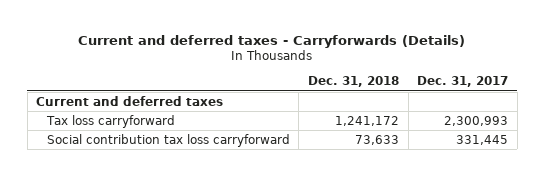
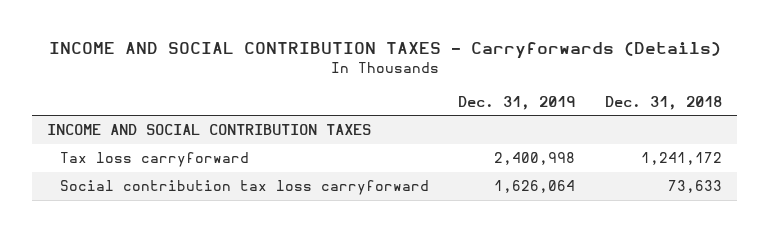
[78,34,466,48] Current and deferred taxes - Carryforwards (Details) -> [48,42,721,60] INCOME AND SOCIAL CONTRIBUTION TAXES - Carryforwards (Details)
[417,76,509,88] Dec. 31, 2017 -> none
none -> [458,95,576,110] Dec. 31, 2019
[36,95,224,106] Current and deferred taxes -> [47,124,372,136] INCOME AND SOCIAL CONTRIBUTION TAXES

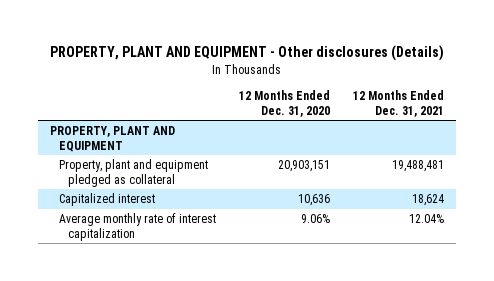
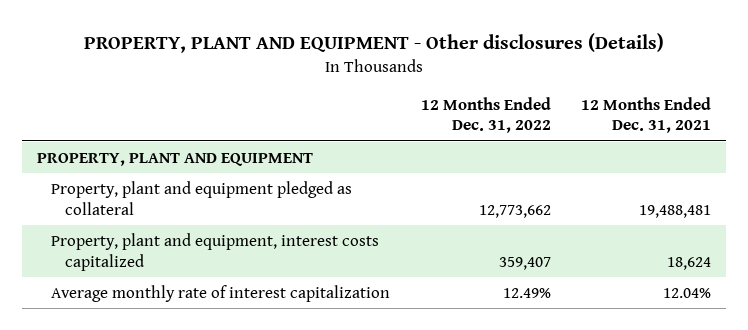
[239,90,331,117] 12 Months Ended Dec. 31, 2020 -> none
none -> [420,96,551,134] 12 Months Ended Dec. 31, 2022
[58,193,155,207] Capitalized interest -> [51,233,380,271] Property, plant and equipment, interest costs capitalized

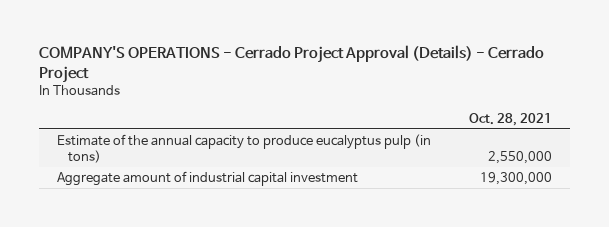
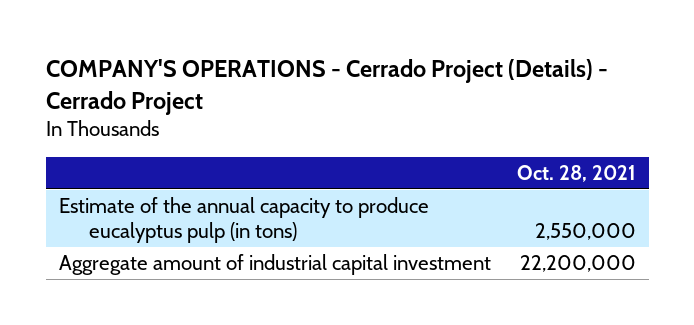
[38,45,544,83] COMPANY'S OPERATIONS - Cerrado Project Approval (Details) - Cerrado Project -> [45,59,608,115] COMPANY'S OPERATIONS - Cerrado Project (Details) - Cerrado Project
[479,172,552,186] 19,300,000 -> [519,255,636,273] 22,200,000

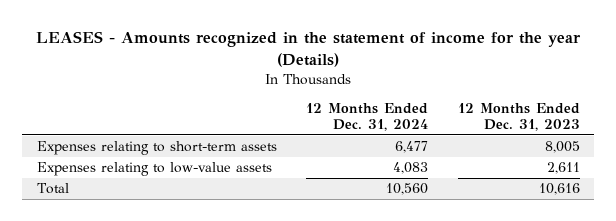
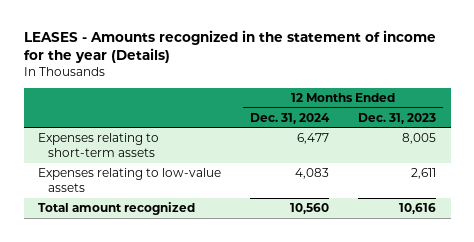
[36,183,69,195] Total -> [38,201,196,215] Total amount recognized

